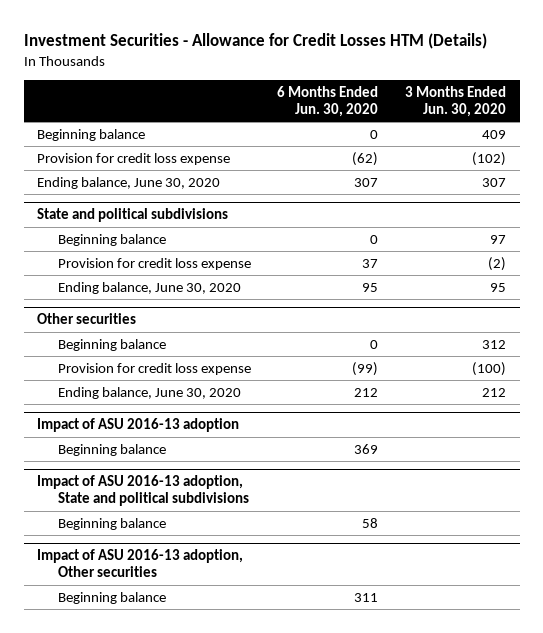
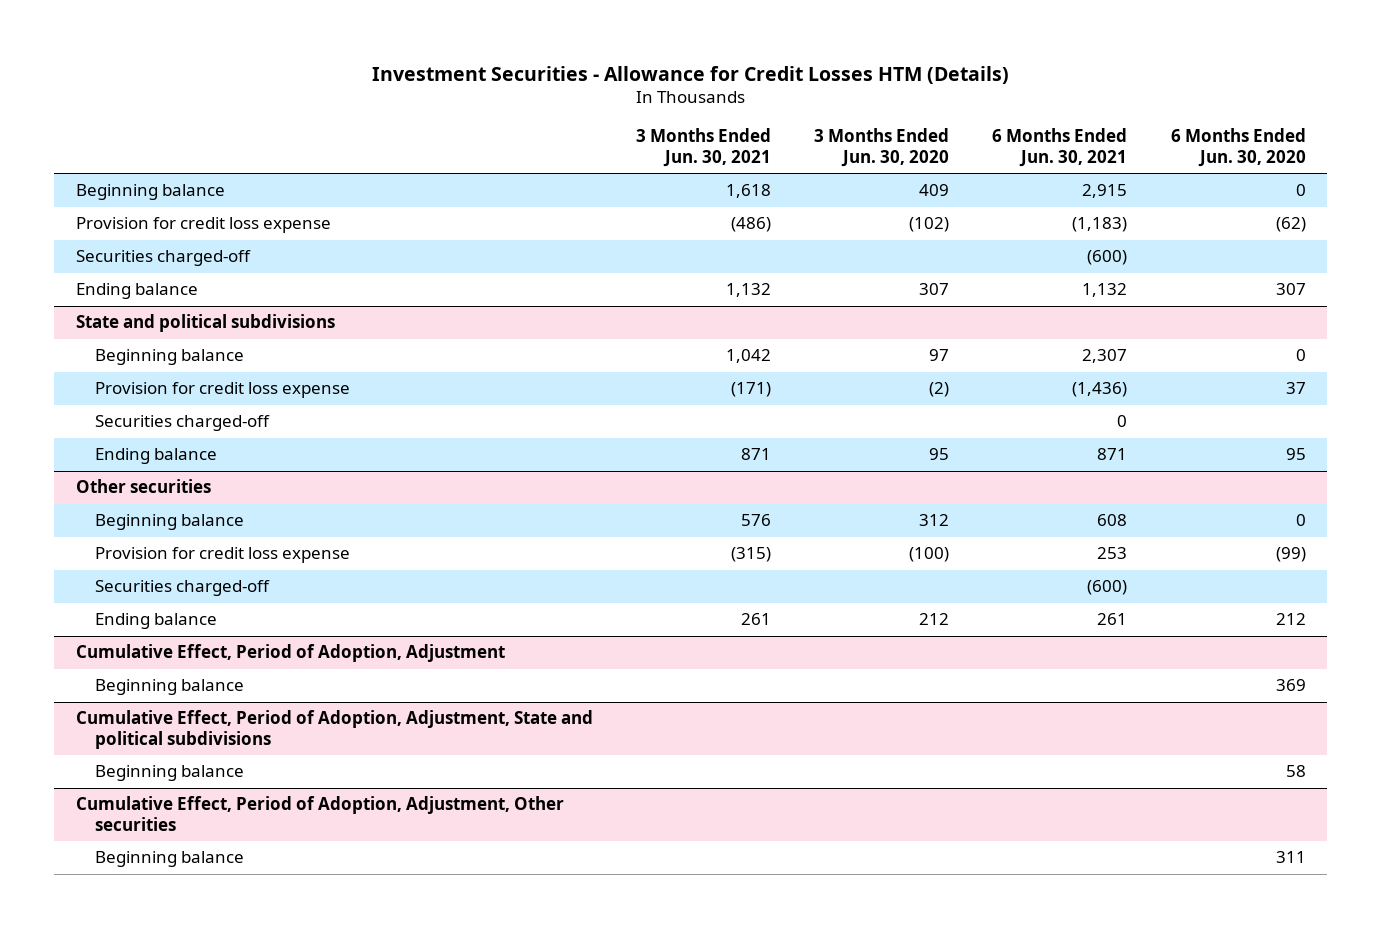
none -> [636,128,772,167] 3 Months Ended Jun. 30, 2021
none -> [992,128,1128,167] 6 Months Ended Jun. 30, 2021
none -> [75,250,251,267] Securities charged-off
[37,176,221,189] Ending balance, June 30, 2020 -> [75,283,198,300] Ending balance
none -> [95,415,271,432] Securities charged-off
[57,281,241,294] Ending balance, June 30, 2020 -> [95,448,218,465] Ending balance
none -> [95,580,271,597] Securities charged-off
[57,386,241,399] Ending balance, June 30, 2020 -> [95,613,218,630] Ending balance
[37,418,240,433] Impact of ASU 2016-13 adoption -> [75,644,505,663] Cumulative Effect, Period of Adoption, Adjustment
[37,475,249,507] Impact of ASU 2016-13 adoption, State and political subdivisions -> none
none -> [75,710,593,749] Cumulative Effect, Period of Adoption, Adjustment, State and political subdivisions
[37,549,244,578] Impact of ASU 2016-13 adoption, Other securities -> none
none -> [75,796,564,831] Cumulative Effect, Period of Adoption, Adjustment, Other securities

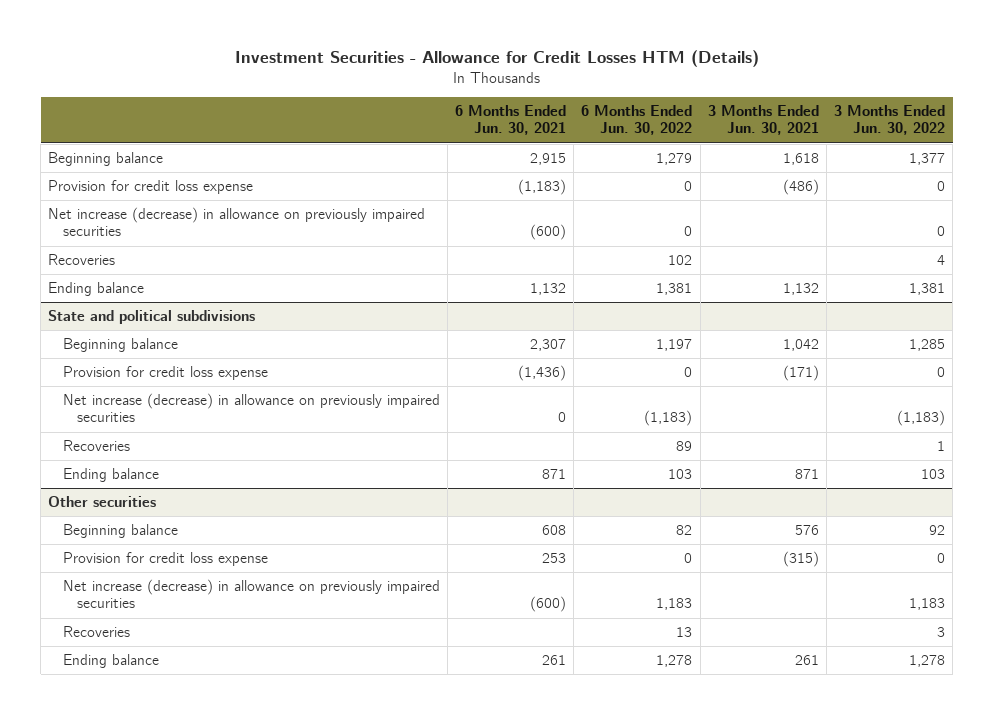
[814,128,950,167] 3 Months Ended Jun. 30, 2020 -> none
[1170,128,1306,167] 6 Months Ended Jun. 30, 2020 -> none
none -> [581,105,693,136] 6 Months Ended Jun. 30, 2022
none -> [834,105,946,136] 3 Months Ended Jun. 30, 2022
[75,250,251,267] Securities charged-off -> [48,207,426,237] Net increase (decrease) in allowance on previously impaired securities
none -> [48,254,116,266] Recoveries
[95,415,271,432] Securities charged-off -> [62,393,440,423] Net increase (decrease) in allowance on previously impaired securities
none -> [62,440,130,452] Recoveries
[95,580,271,597] Securities charged-off -> [62,579,440,609] Net increase (decrease) in allowance on previously impaired securities
none -> [62,626,130,638] Recoveries
[75,644,505,663] Cumulative Effect, Period of Adoption, Adjustment -> none
[95,679,245,696] Beginning balance -> none
[75,710,593,749] Cumulative Effect, Period of Adoption, Adjustment, State and political subdivisions -> none
[95,765,245,782] Beginning balance -> none
[75,796,564,831] Cumulative Effect, Period of Adoption, Adjustment, Other securities -> none
[95,851,245,868] Beginning balance -> none

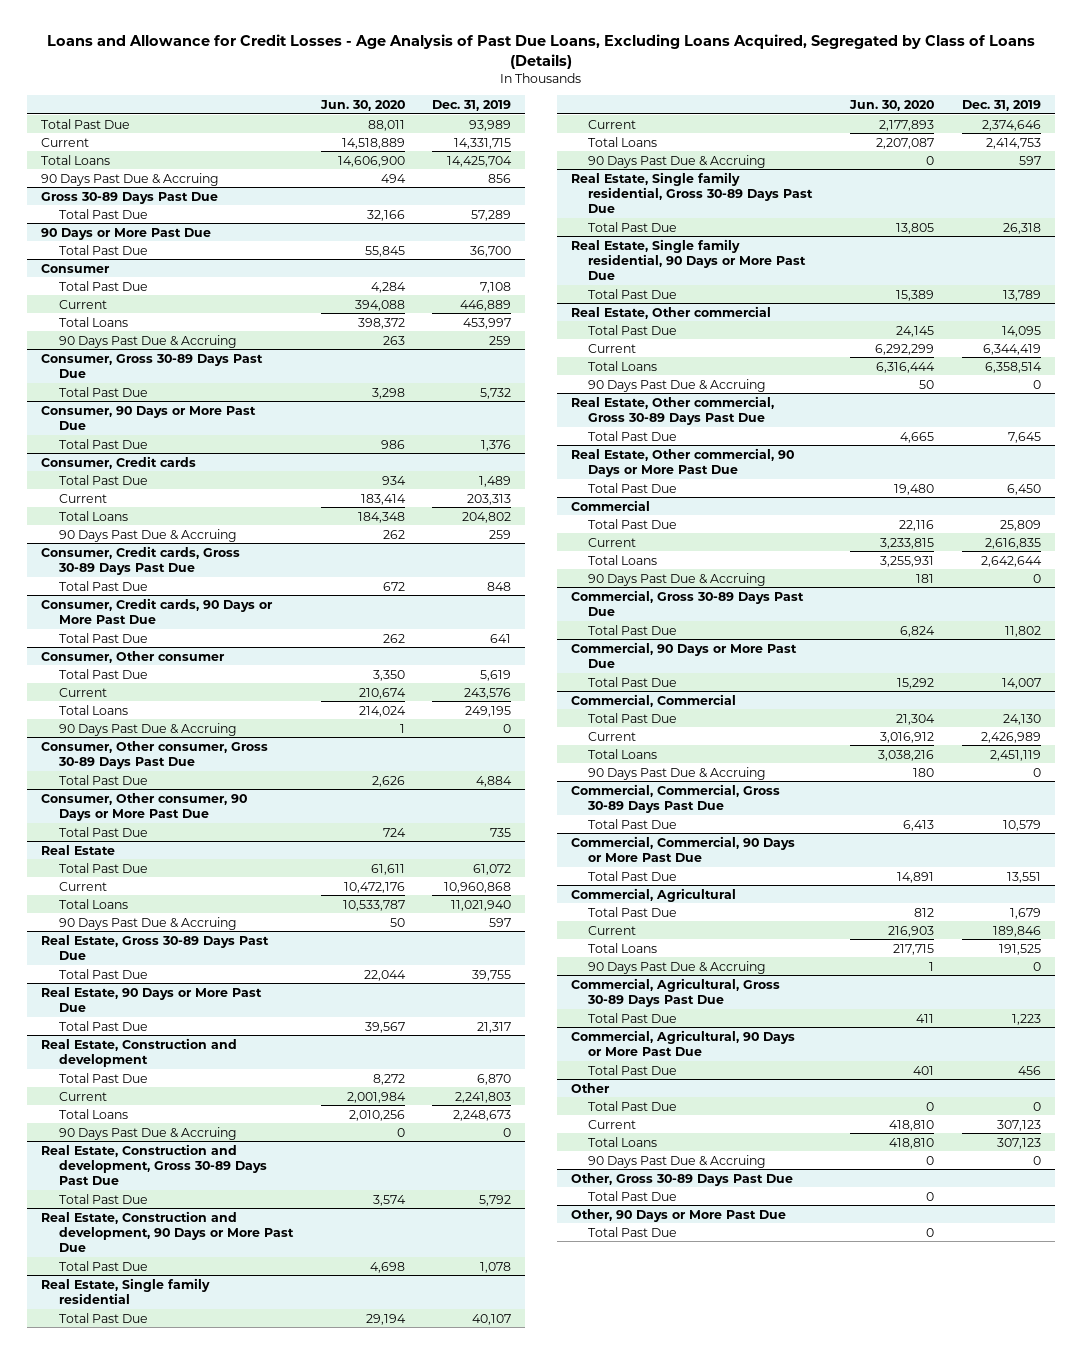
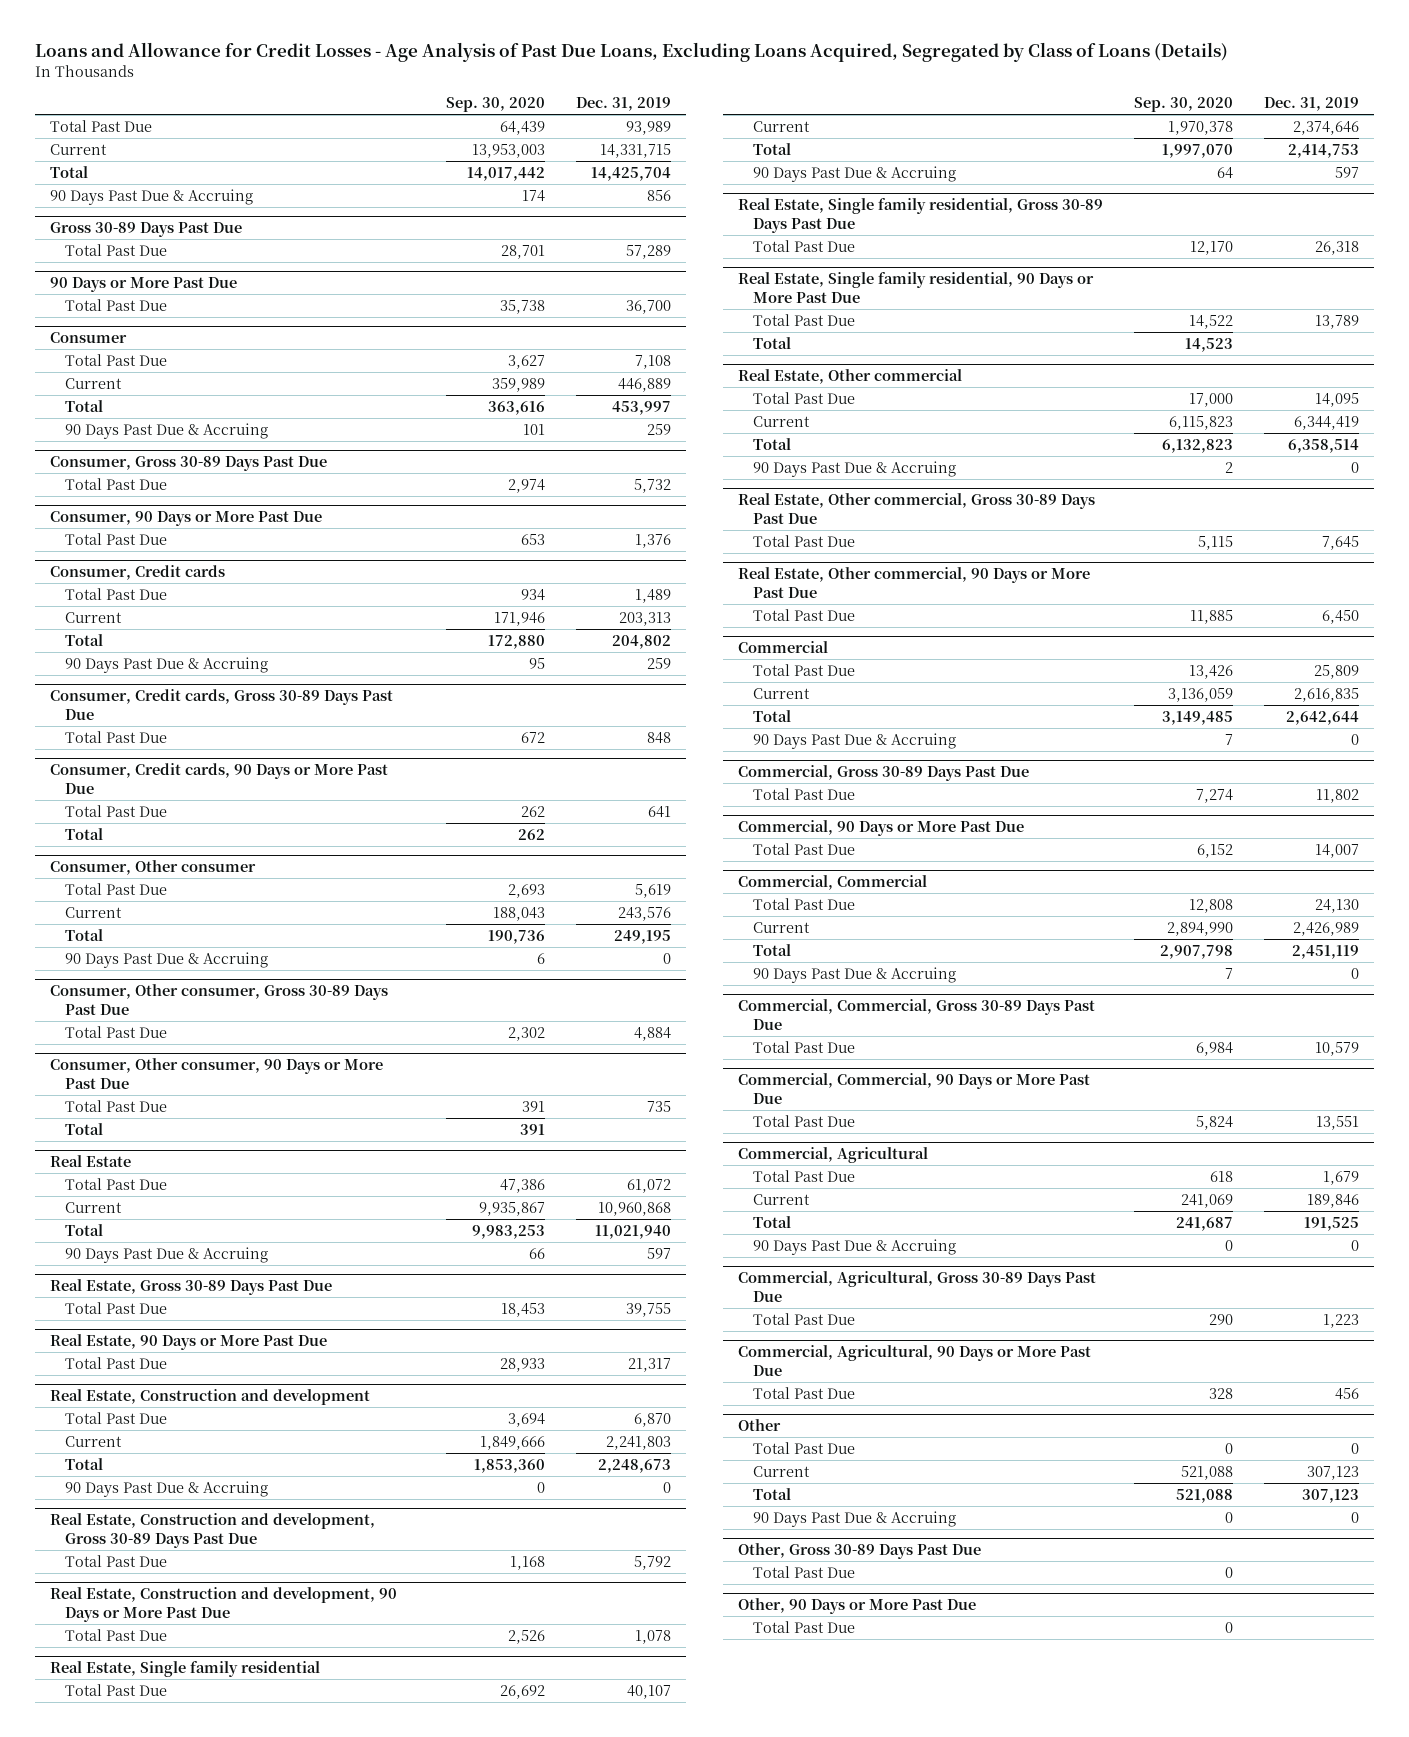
[319,100,405,112] Jun. 30, 2020 -> none
none -> [445,97,545,113] Sep. 30, 2020
[40,154,110,165] Total Loans -> [50,165,89,178] Total
[58,316,128,327] Total Loans -> [64,399,103,412] Total
[58,510,128,521] Total Loans -> [64,633,103,646] Total
none -> [64,827,103,840] Total
[58,704,128,715] Total Loans -> [64,928,103,941] Total
none -> [64,1122,103,1135] Total
[58,898,128,909] Total Loans -> [64,1223,103,1236] Total
[58,1108,128,1119] Total Loans -> [64,1457,103,1470] Total
[588,136,658,147] Total Loans -> [752,142,791,155] Total
none -> [752,336,791,349] Total
[588,360,658,371] Total Loans -> [752,437,791,450] Total
[588,554,658,565] Total Loans -> [752,709,791,722] Total
[588,748,658,759] Total Loans -> [752,943,791,956] Total
[588,942,658,953] Total Loans -> [752,1215,791,1228] Total
[588,1136,658,1147] Total Loans -> [752,1487,791,1500] Total

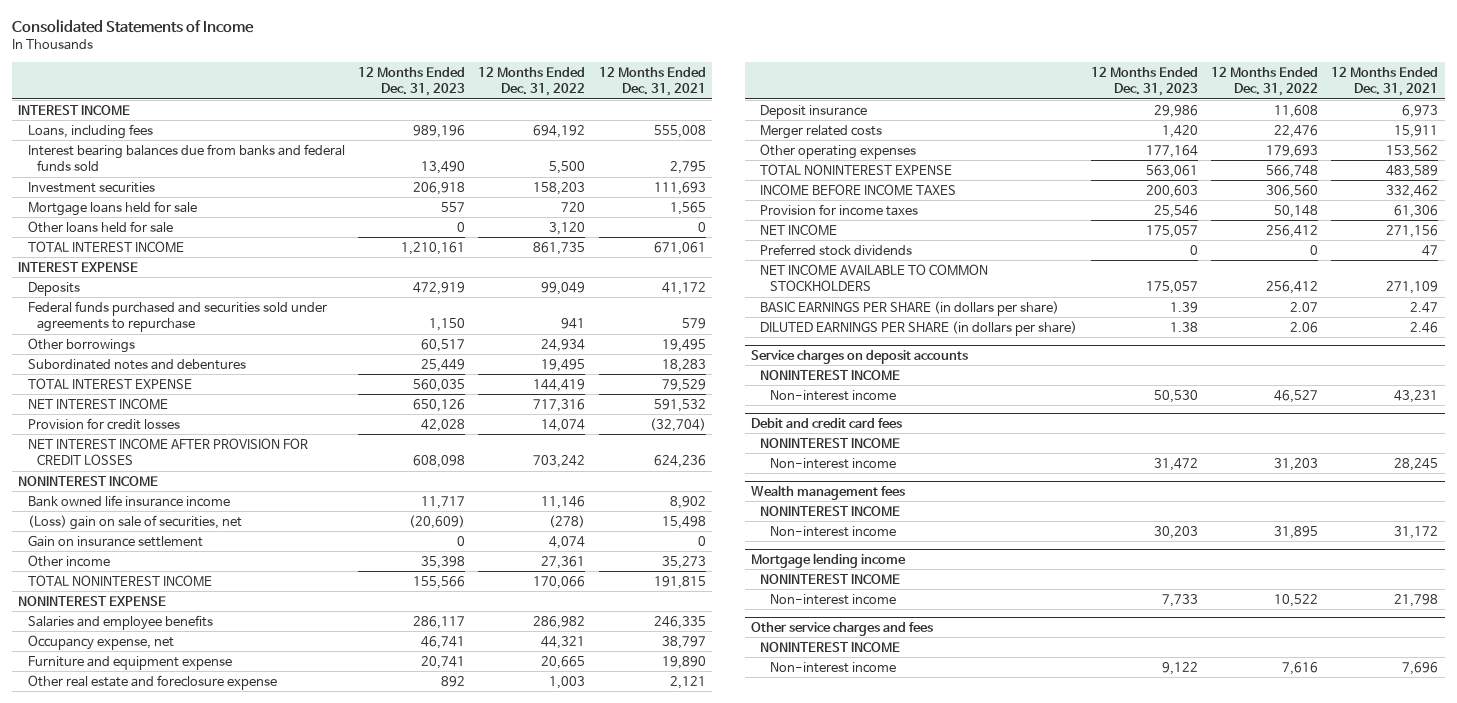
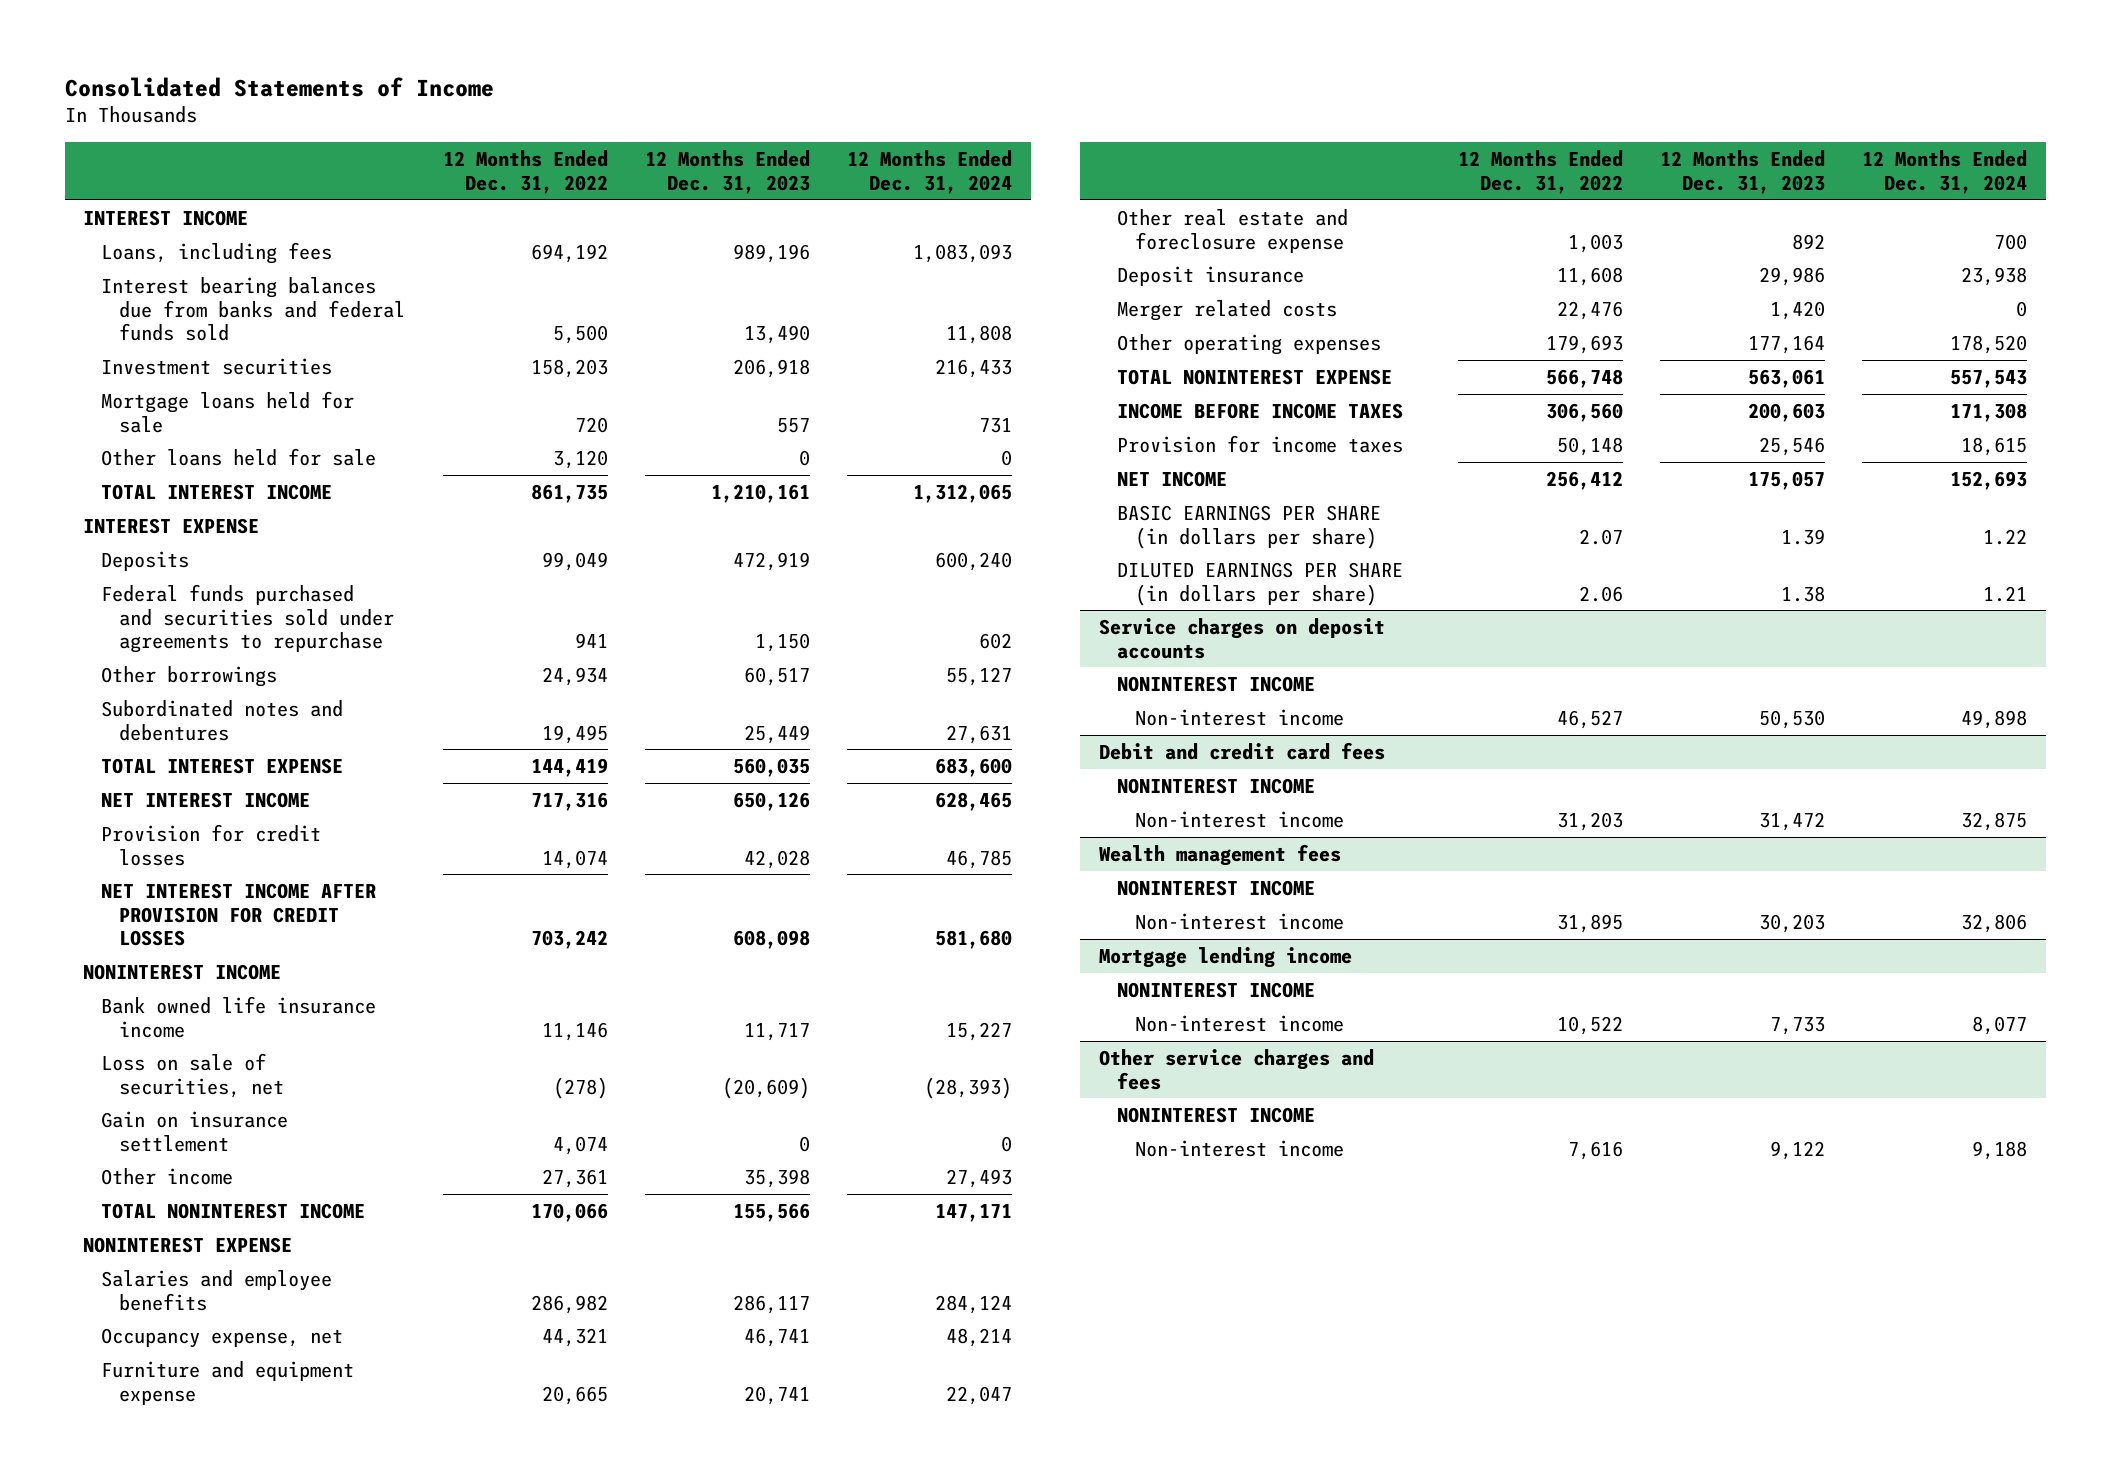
[598,66,706,97] 12 Months Ended Dec. 31, 2021 -> none
none -> [846,149,1012,194] 12 Months Ended Dec. 31, 2024
[27,514,242,530] (Loss) gain on sale of securities, net -> [101,1052,285,1098] Loss on sale of securities, net
[760,243,913,256] Preferred stock dividends -> none
[760,263,989,292] NET INCOME AVAILABLE TO COMMON STOCKHOLDERS -> none

